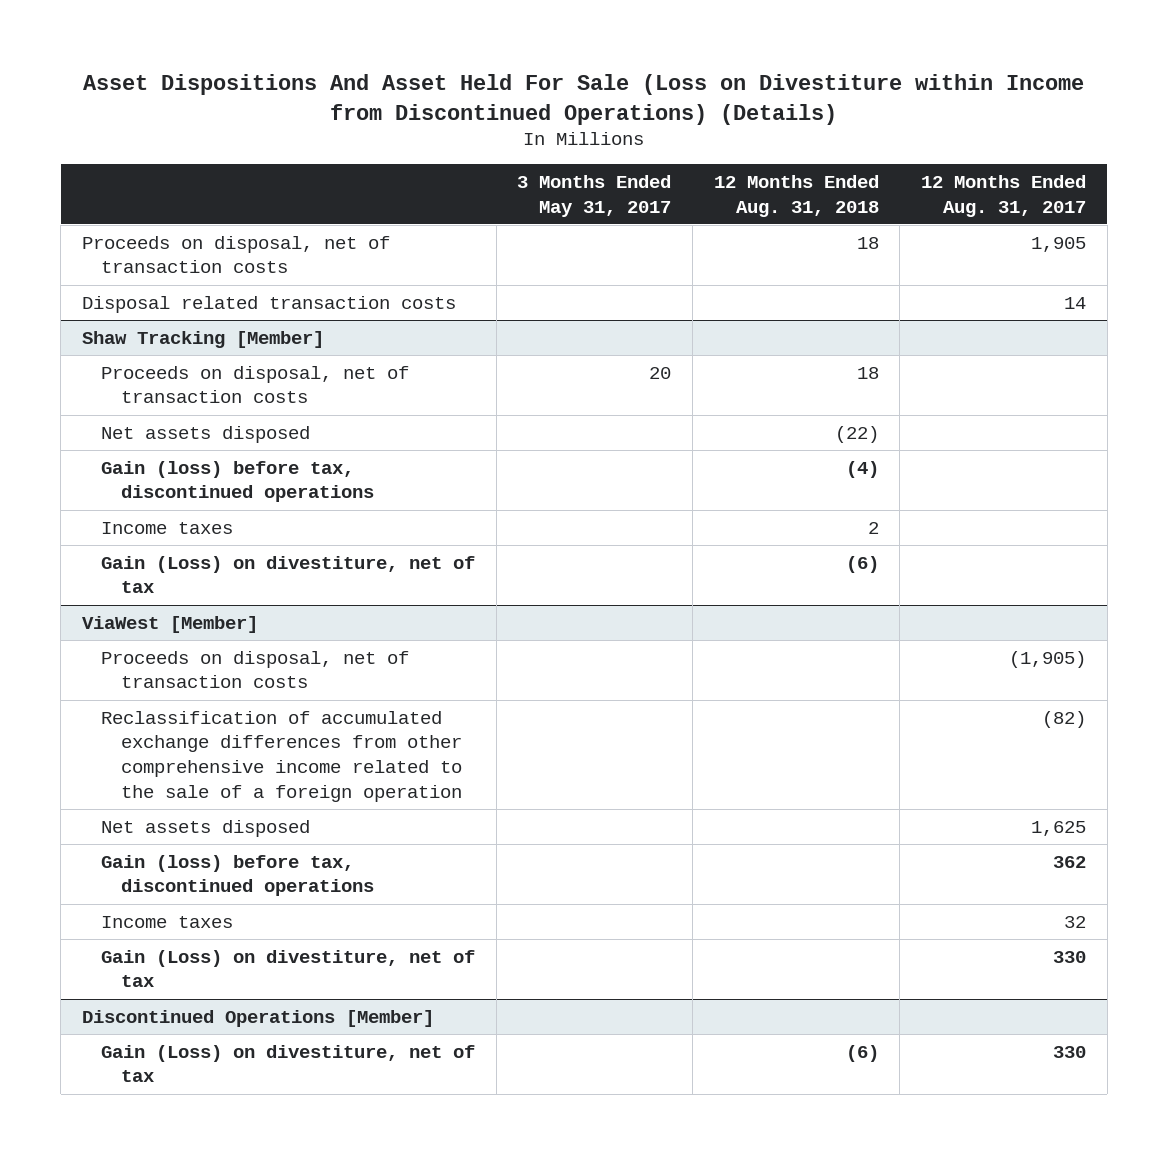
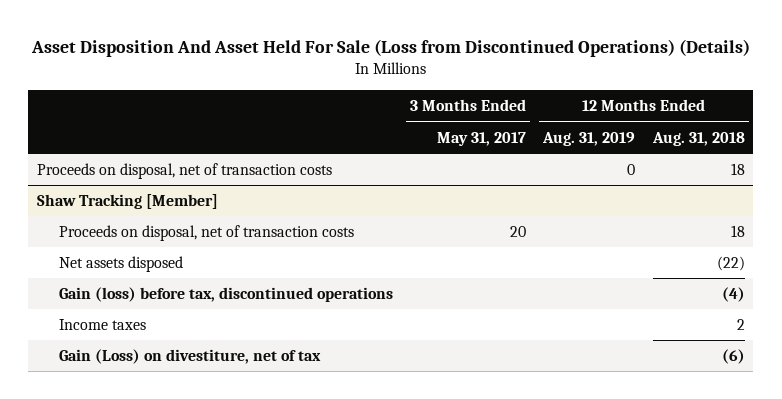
[82,74,1084,125] Asset Dispositions And Asset Held For Sale (Loss on Divestiture within Income from Discontinued Operations) (Details) -> [30,38,750,57] Asset Disposition And Asset Held For Sale (Loss from Discontinued Operations) (Details)
[920,174,1086,217] 12 Months Ended Aug. 31, 2017 -> none
none -> [542,131,636,146] Aug. 31, 2019
[81,295,456,313] Disposal related transaction costs -> none
[81,615,258,633] ViaWest [Member] -> none
[101,650,410,689] Proceeds on disposal, net of transaction costs -> none
[101,710,462,802] Reclassification of accumulated exchange differences from other comprehensive income related to the sale of a foreign operation -> none
[101,819,311,837] Net assets disposed -> none
[101,854,374,897] Gain (loss) before tax, discontinued operations -> none
[101,915,234,928] Income taxes -> none
[101,949,476,988] Gain (Loss) on divestiture, net of tax -> none
[81,1009,434,1027] Discontinued Operations [Member] -> none
[101,1044,476,1083] Gain (Loss) on divestiture, net of tax -> none

